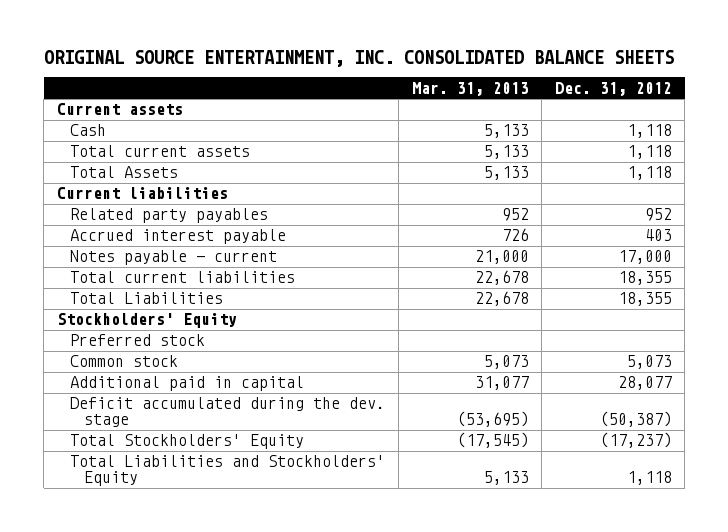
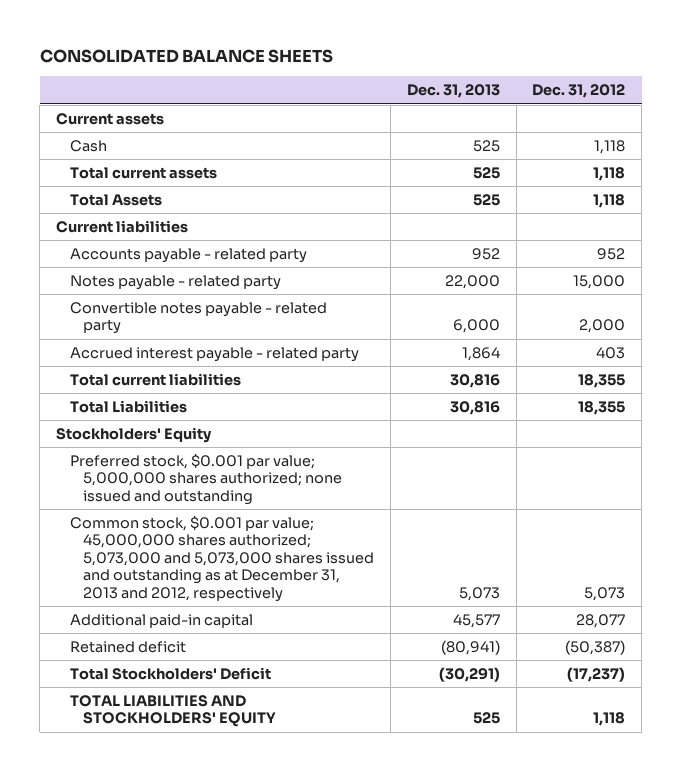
[43,50,674,68] ORIGINAL SOURCE ENTERTAINMENT, INC. CONSOLIDATED BALANCE SHEETS -> [39,49,333,64] CONSOLIDATED BALANCE SHEETS
[411,81,529,96] Mar. 31, 2013 -> none
none -> [406,84,500,99] Dec. 31, 2013
[70,250,278,266] Notes payable - current -> none
[70,208,269,224] Related party payables -> [69,247,307,263] Accounts payable - related party
none -> [69,274,281,290] Notes payable - related party
none -> [69,301,327,335] Convertible notes payable - related party
[70,229,287,245] Accrued interest payable -> [69,346,359,362] Accrued interest payable - related party
[70,334,206,347] Preferred stock -> [69,453,343,505] Preferred stock, $0.001 par value; 5,000,000 shares authorized; none issued and outstanding
[70,355,179,368] Common stock -> [69,515,375,602] Common stock, $0.001 par value; 45,000,000 shares authorized; 5,073,000 and 5,073,000 shares issued and outstanding as at December 31, 2013 and 2012, respectively
[70,376,305,392] Additional paid in capital -> [69,613,253,628] Additional paid-in capital
[70,397,386,428] Deficit accumulated during the dev. stage -> [69,640,186,653] Retained deficit
[70,434,305,450] Total Stockholders' Equity -> [69,666,271,680] Total Stockholders' Deficit
[70,455,386,487] Total Liabilities and Stockholders' Equity -> [69,694,277,728] TOTAL LIABILITIES AND STOCKHOLDERS' EQUITY

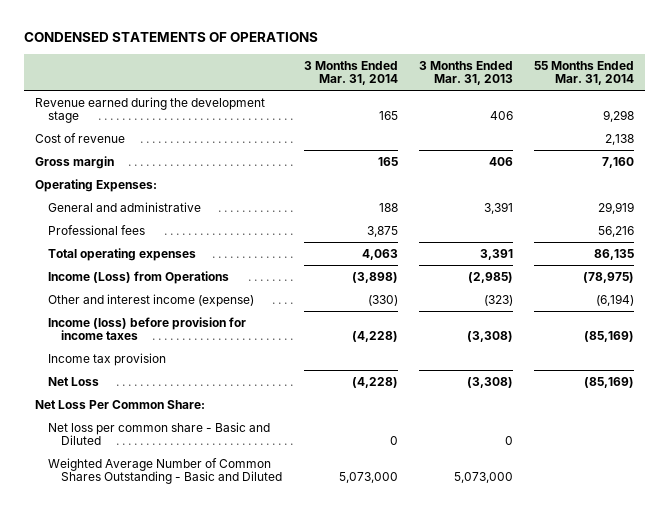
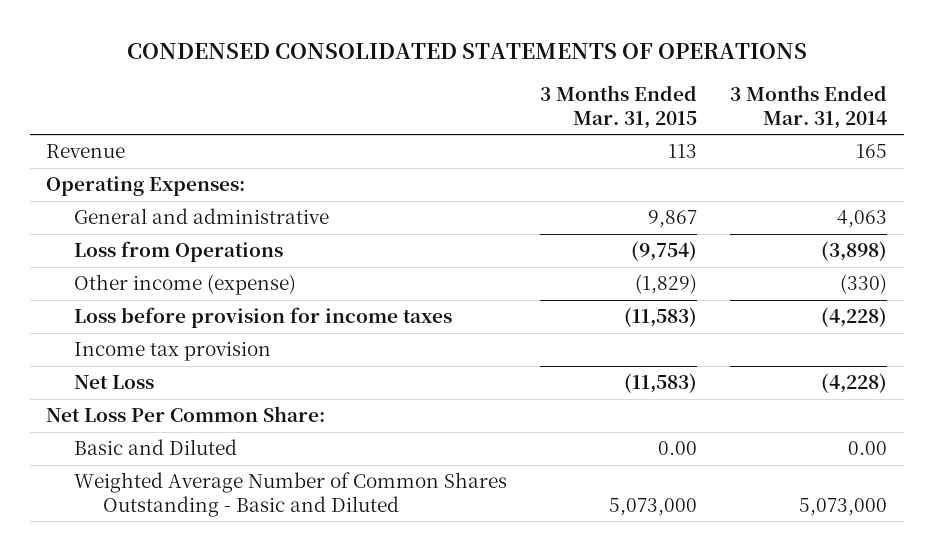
[23,32,318,43] CONDENSED STATEMENTS OF OPERATIONS -> [126,43,807,60] CONDENSED CONSOLIDATED STATEMENTS OF OPERATIONS
[418,60,513,86] 3 Months Ended Mar. 31, 2013 -> none
[533,60,634,86] 55 Months Ended Mar. 31, 2014 -> none
none -> [540,85,698,129] 3 Months Ended Mar. 31, 2015
[34,132,125,143] Cost of revenue -> none
[34,155,114,169] Gross margin -> none
[34,96,265,124] Revenue earned during the development stage -> [46,144,126,159] Revenue
[47,224,145,235] Professional fees -> none
[47,247,196,261] Total operating expenses -> none
[378,202,398,212] 188 -> [837,210,888,229] 4,063
[47,270,229,284] Income (Loss) from Operations -> [74,241,284,263] Loss from Operations
[47,293,254,307] Other and interest income (expense) -> [74,274,297,296] Other income (expense)
[47,316,246,341] Income (loss) before provision for income taxes -> [74,307,453,329] Loss before provision for income taxes
[47,421,270,446] Net loss per common share - Basic and Diluted -> [74,439,238,456] Basic and Diluted
[389,436,398,446] 0 -> [848,441,888,456] 0.00

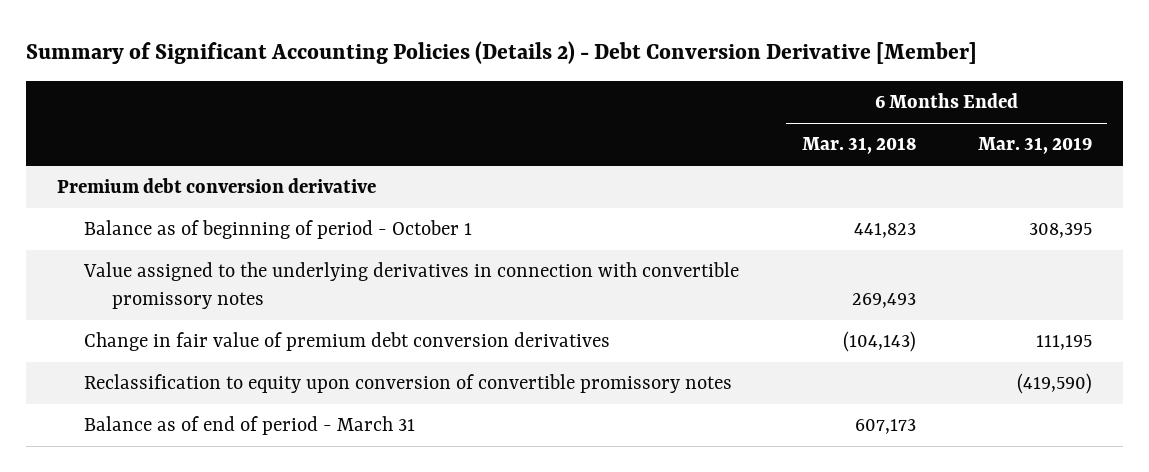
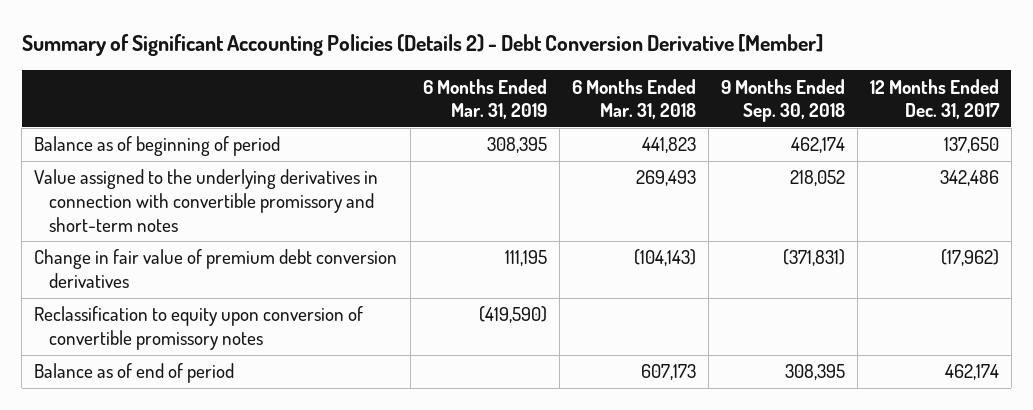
none -> [720,78,845,123] 9 Months Ended Sep. 30, 2018
none -> [869,78,1000,120] 12 Months Ended Dec. 31, 2017
[57,178,377,194] Premium debt conversion derivative -> none
[84,220,473,240] Balance as of beginning of period - October 1 -> [34,136,281,157] Balance as of beginning of period
[83,262,740,309] Value assigned to the underlying derivatives in connection with convertible promissory notes -> [34,169,379,232] Value assigned to the underlying derivatives in connection with convertible promissory and short-term notes
[84,416,416,436] Balance as of end of period - March 31 -> [34,363,235,384] Balance as of end of period

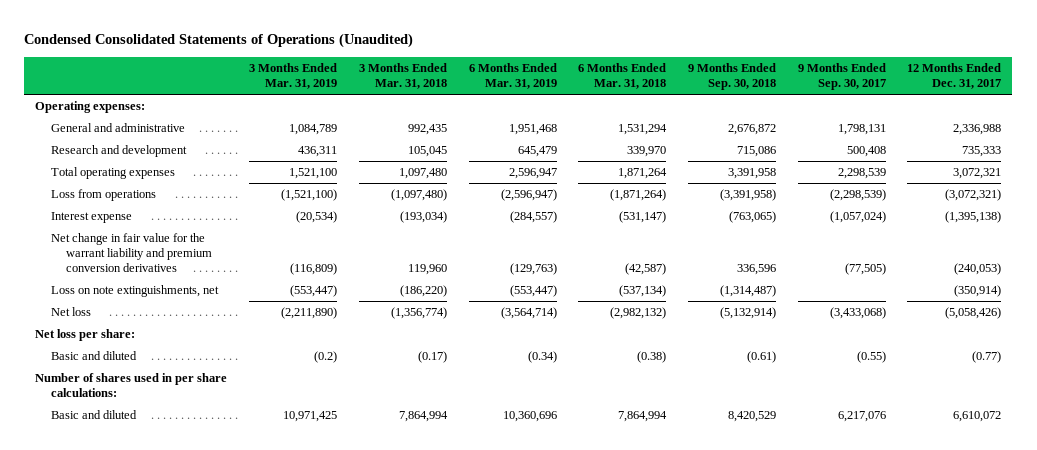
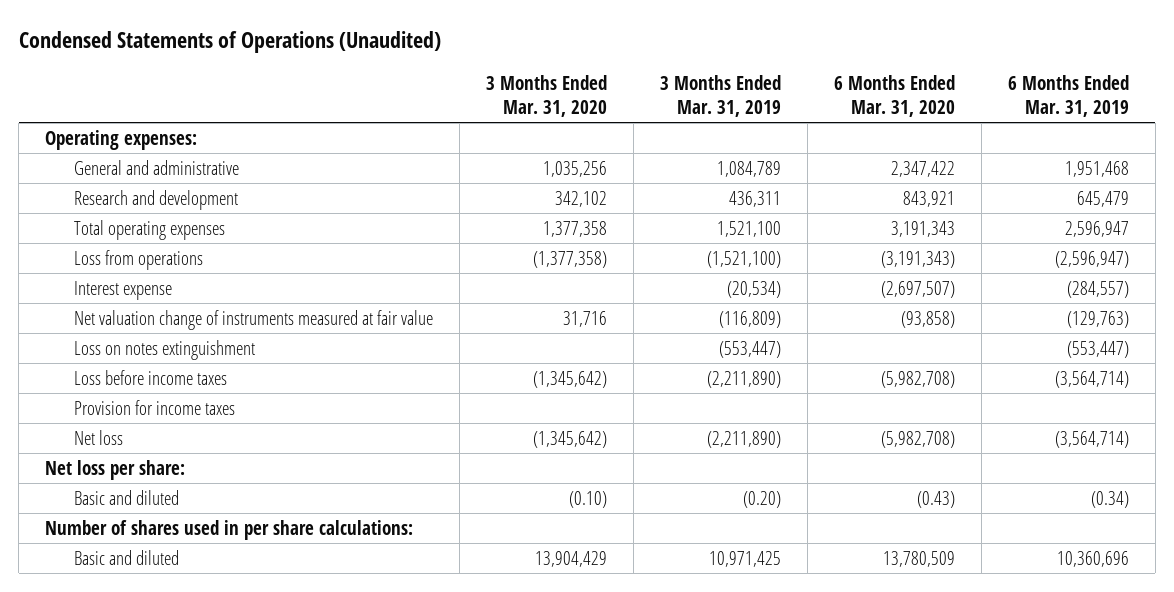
[24,33,414,49] Condensed Consolidated Statements of Operations (Unaudited) -> [18,31,441,54] Condensed Statements of Operations (Unaudited)
[358,63,447,89] 3 Months Ended Mar. 31, 2018 -> none
[578,63,667,89] 6 Months Ended Mar. 31, 2018 -> none
[687,63,776,90] 9 Months Ended Sep. 30, 2018 -> none
[797,63,886,90] 9 Months Ended Sep. 30, 2017 -> none
[907,63,1002,89] 12 Months Ended Dec. 31, 2017 -> none
none -> [485,74,607,117] 3 Months Ended Mar. 31, 2020
none -> [833,74,955,117] 6 Months Ended Mar. 31, 2020
[50,233,212,273] Net change in fair value for the warrant liability and premium conversion derivatives -> [73,310,433,331] Net valuation change of instruments measured at fair value
[50,285,219,298] Loss on note extinguishments, net -> [73,340,255,361] Loss on notes extinguishment
none -> [73,370,227,386] Loss before income taxes
none -> [73,400,235,416] Provision for income taxes
[314,351,338,364] (0.2) -> [742,491,781,509] (0.20)

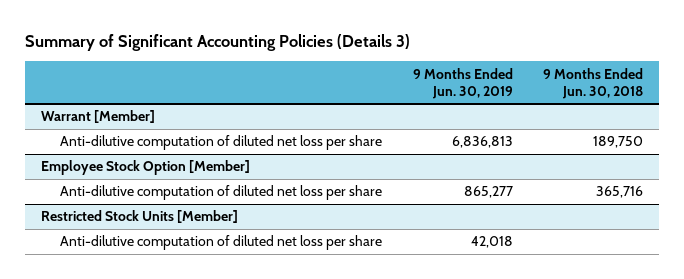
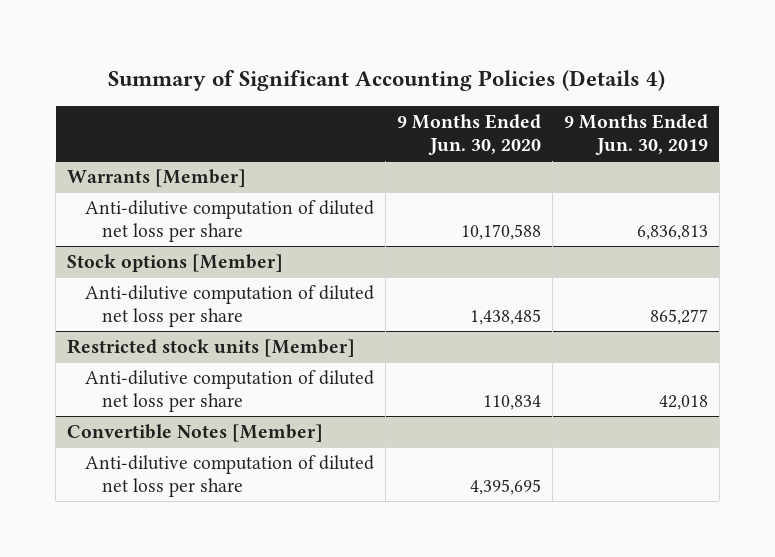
[25,34,411,52] Summary of Significant Accounting Policies (Details 3) -> [108,70,666,92] Summary of Significant Accounting Policies (Details 4)
[543,67,644,99] 9 Months Ended Jun. 30, 2018 -> none
none -> [396,113,541,156] 9 Months Ended Jun. 30, 2020
[40,110,155,124] Warrant [Member] -> [67,168,247,187] Warrants [Member]
[40,160,250,176] Employee Stock Option [Member] -> [67,253,284,272] Stock options [Member]
[40,210,238,224] Restricted Stock Units [Member] -> [67,338,356,357] Restricted stock units [Member]
none -> [67,423,324,442] Convertible Notes [Member]
none -> [84,454,374,498] Anti-dilutive computation of diluted net loss per share

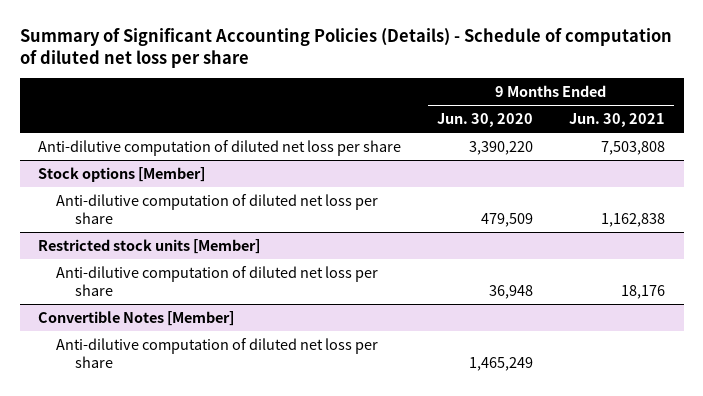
[108,70,666,92] Summary of Significant Accounting Policies (Details 4) -> [19,27,672,68] Summary of Significant Accounting Policies (Details) - Schedule of computation of diluted net loss per share
[563,113,708,156] 9 Months Ended Jun. 30, 2019 -> none
none -> [569,112,666,127] Jun. 30, 2021
[67,168,247,187] Warrants [Member] -> none
[460,224,541,241] 10,170,588 -> [469,140,534,155] 3,390,220
[469,309,541,326] 1,438,485 -> [481,212,534,227] 479,509
[482,395,541,411] 110,834 -> [489,284,534,299] 36,948
[469,479,541,496] 4,395,695 -> [469,356,534,371] 1,465,249

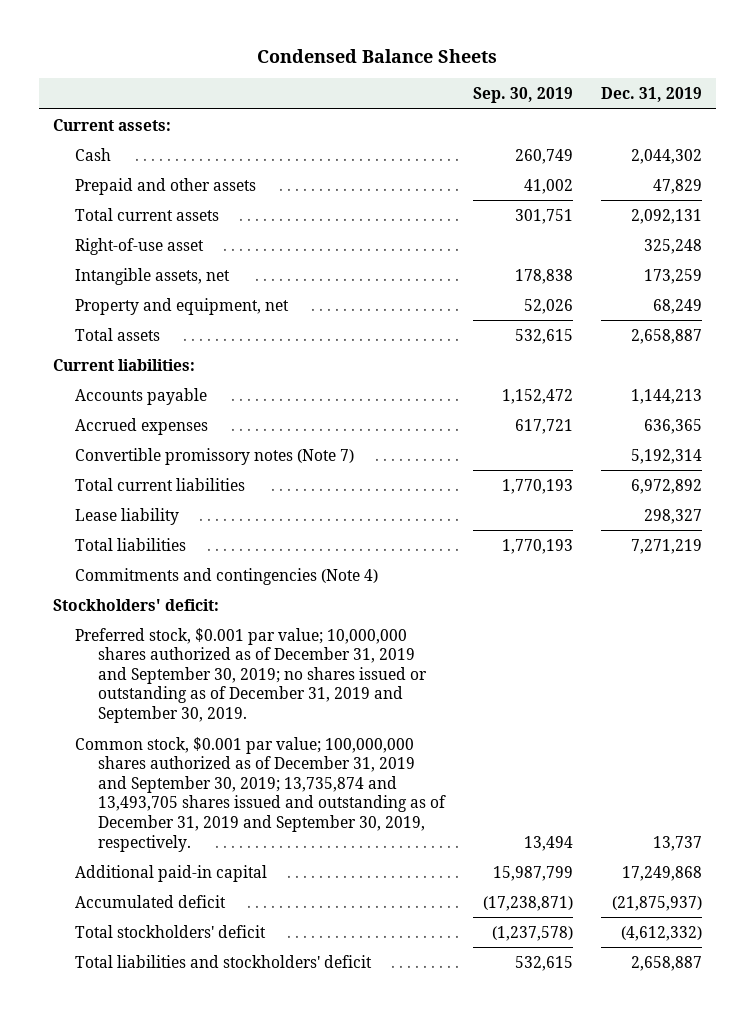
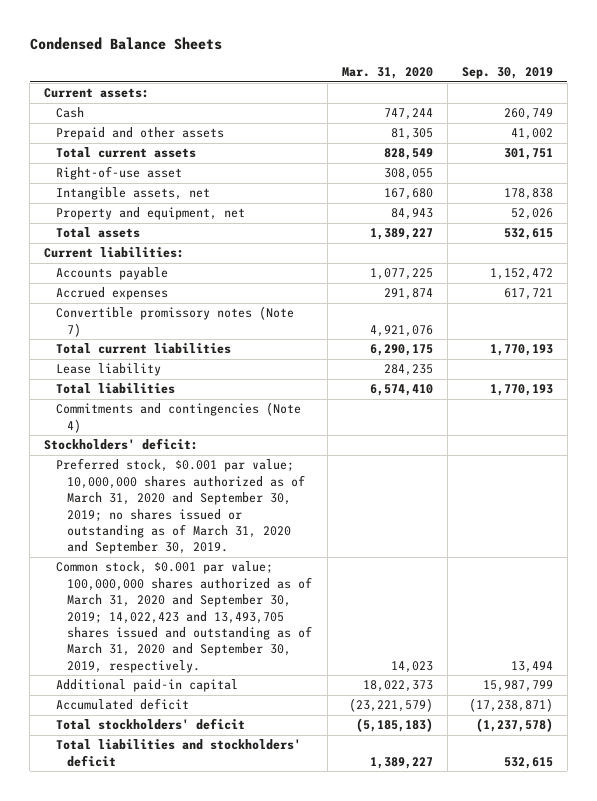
[601,87,703,103] Dec. 31, 2019 -> none
none -> [341,67,433,80] Mar. 31, 2020
[75,627,428,723] Preferred stock, $0.001 par value; 10,000,000 shares authorized as of December 31, 2019 and September 30, 2019; no shares issued or outstanding as of December 31, 2019 and September 30, 2019. -> [55,458,306,555] Preferred stock, $0.001 par value; 10,000,000 shares authorized as of March 31, 2020 and September 30, 2019; no shares issued or outstanding as of March 31, 2020 and September 30, 2019.
[75,736,447,852] Common stock, $0.001 par value; 100,000,000 shares authorized as of December 31, 2019 and September 30, 2019; 13,735,874 and 13,493,705 shares issued and outstanding as of December 31, 2019 and September 30, 2019, respectively. -> [55,561,313,673] Common stock, $0.001 par value; 100,000,000 shares authorized as of March 31, 2020 and September 30, 2019; 14,022,423 and 13,493,705 shares issued and outstanding as of March 31, 2020 and September 30, 2019, respectively.

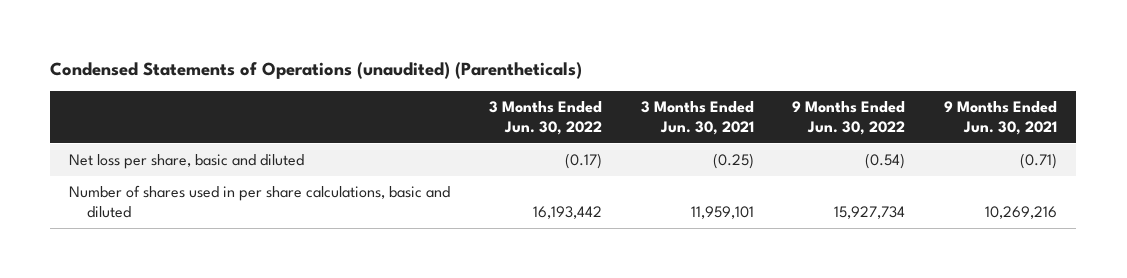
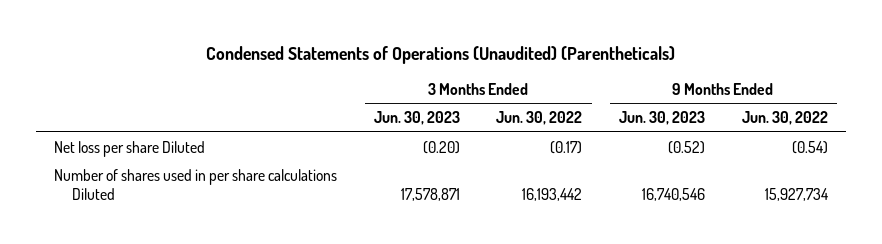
[50,61,583,79] Condensed Statements of Operations (unaudited) (Parentheticals) -> [205,45,675,64] Condensed Statements of Operations (Unaudited) (Parentheticals)
[640,100,754,135] 3 Months Ended Jun. 30, 2021 -> none
[944,100,1058,135] 9 Months Ended Jun. 30, 2021 -> none
none -> [373,110,460,125] Jun. 30, 2023
none -> [619,110,706,125] Jun. 30, 2023
[69,154,305,170] Net loss per share, basic and diluted -> [54,140,206,157] Net loss per share Diluted
[69,185,451,219] Number of shares used in per share calculations, basic and diluted -> [54,168,338,200] Number of shares used in per share calculations Diluted

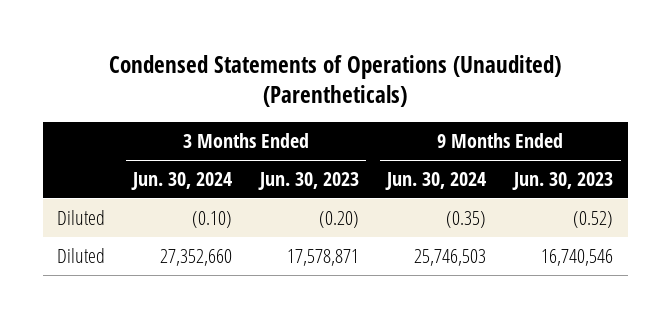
[496,110,583,125] Jun. 30, 2022 -> none
[741,110,828,125] Jun. 30, 2022 -> none
none -> [131,171,233,190] Jun. 30, 2024
none -> [385,171,487,190] Jun. 30, 2024
[54,140,206,157] Net loss per share Diluted -> [56,209,105,225] Diluted
[54,168,338,200] Number of shares used in per share calculations Diluted -> [56,247,105,263] Diluted

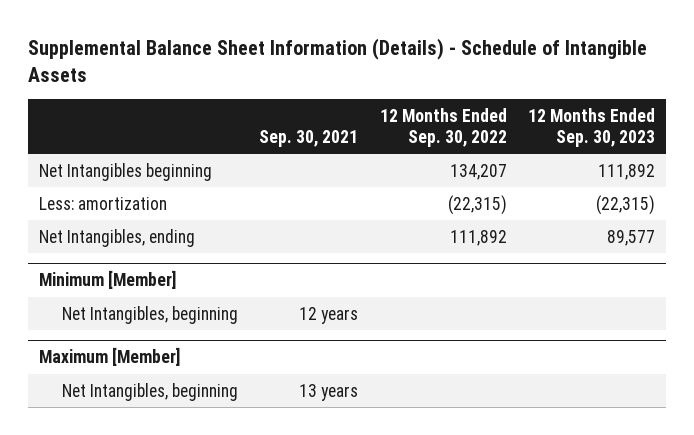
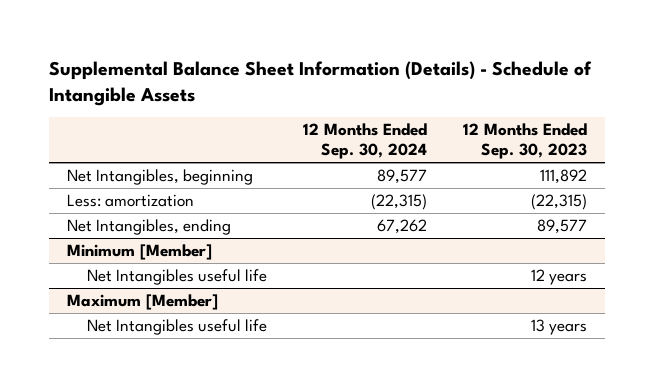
[259,129,359,147] Sep. 30, 2021 -> none
[379,107,507,147] 12 Months Ended Sep. 30, 2022 -> none
none -> [302,123,427,160] 12 Months Ended Sep. 30, 2024
[38,162,212,181] Net Intangibles beginning -> [66,169,253,186] Net Intangibles, beginning
[61,305,238,324] Net Intangibles, beginning -> none
none -> [87,269,268,286] Net Intangibles useful life
[61,382,238,401] Net Intangibles, beginning -> none
none -> [87,319,268,336] Net Intangibles useful life

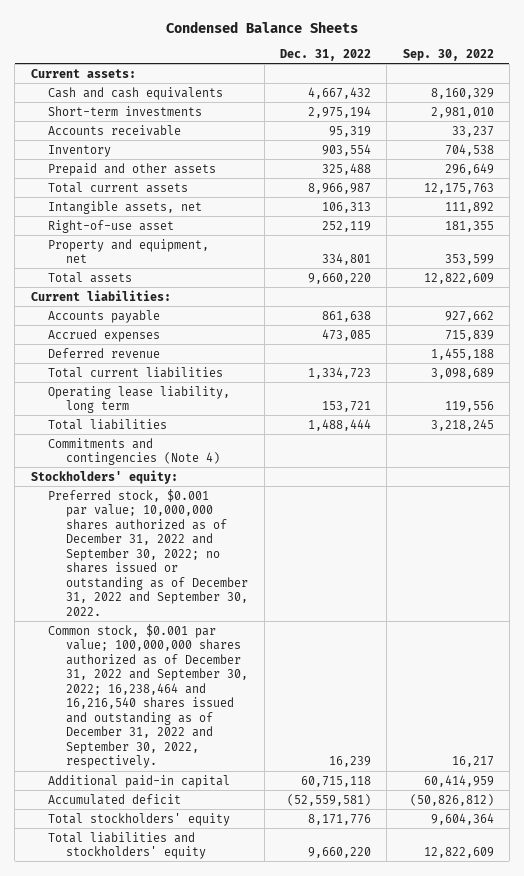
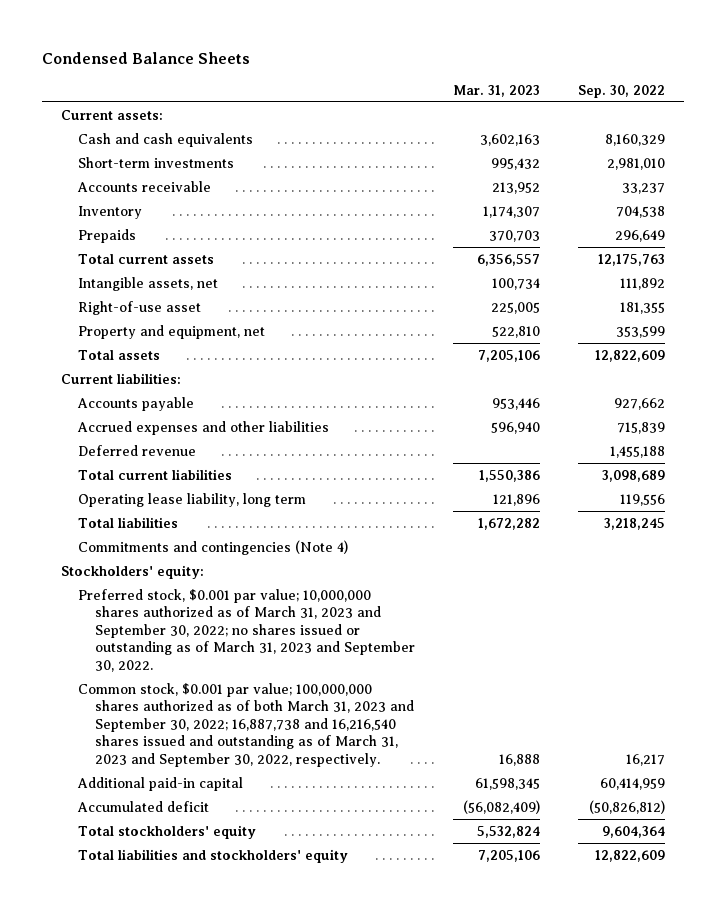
[279,48,371,61] Dec. 31, 2022 -> none
none -> [452,84,540,97] Mar. 31, 2023
[48,162,217,176] Prepaid and other assets -> [77,228,136,243] Prepaids
[48,328,161,342] Accrued expenses -> [76,420,329,435] Accrued expenses and other liabilities
[48,488,249,616] Preferred stock, $0.001 par value; 10,000,000 shares authorized as of December 31, 2022 and September 30, 2022; no shares issued or outstanding as of December 31, 2022 and September 30, 2022. -> [77,588,415,673] Preferred stock, $0.001 par value; 10,000,000 shares authorized as of March 31, 2023 and September 30, 2022; no shares issued or outstanding as of March 31, 2023 and September 30, 2022.
[48,623,249,769] Common stock, $0.001 par value; 100,000,000 shares authorized as of December 31, 2022 and September 30, 2022; 16,238,464 and 16,216,540 shares issued and outstanding as of December 31, 2022 and September 30, 2022, respectively. -> [77,682,414,768] Common stock, $0.001 par value; 100,000,000 shares authorized as of both March 31, 2023 and September 30, 2022; 16,887,738 and 16,216,540 shares issued and outstanding as of March 31, 2023 and September 30, 2022, respectively.

